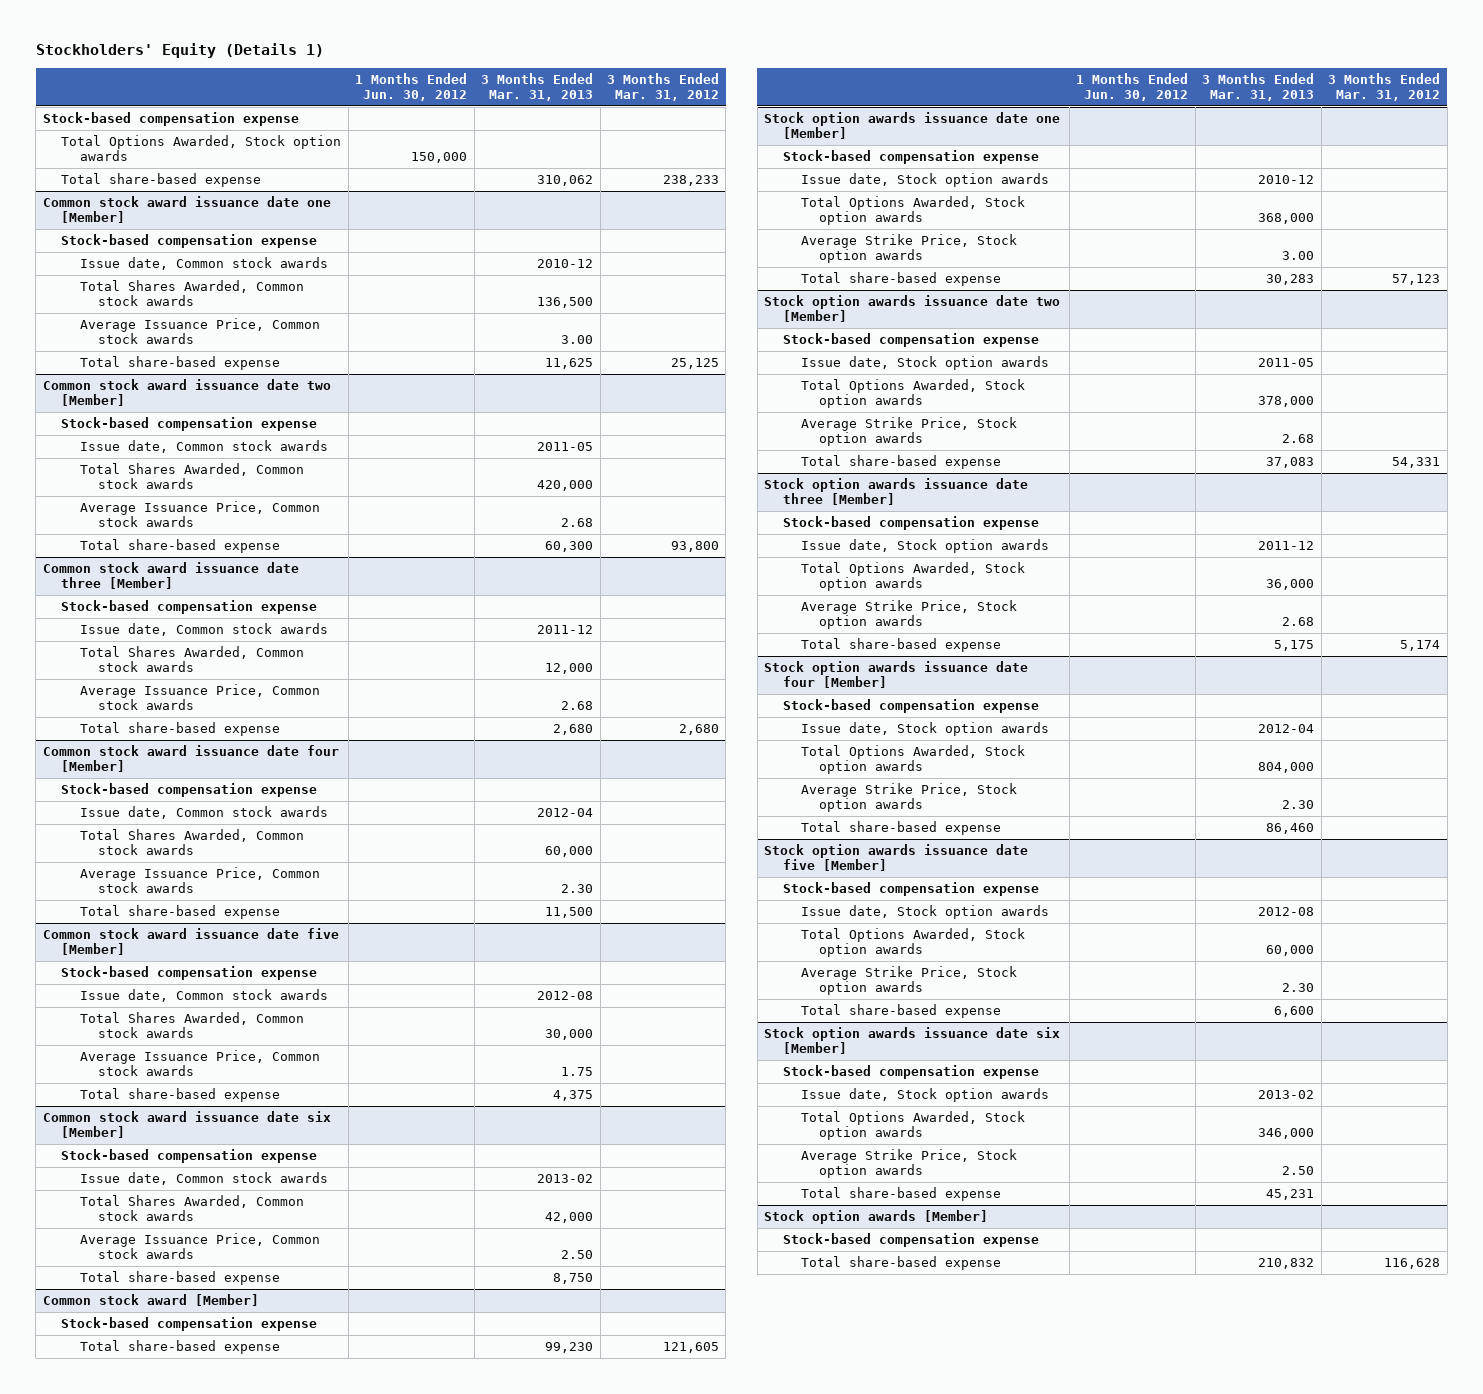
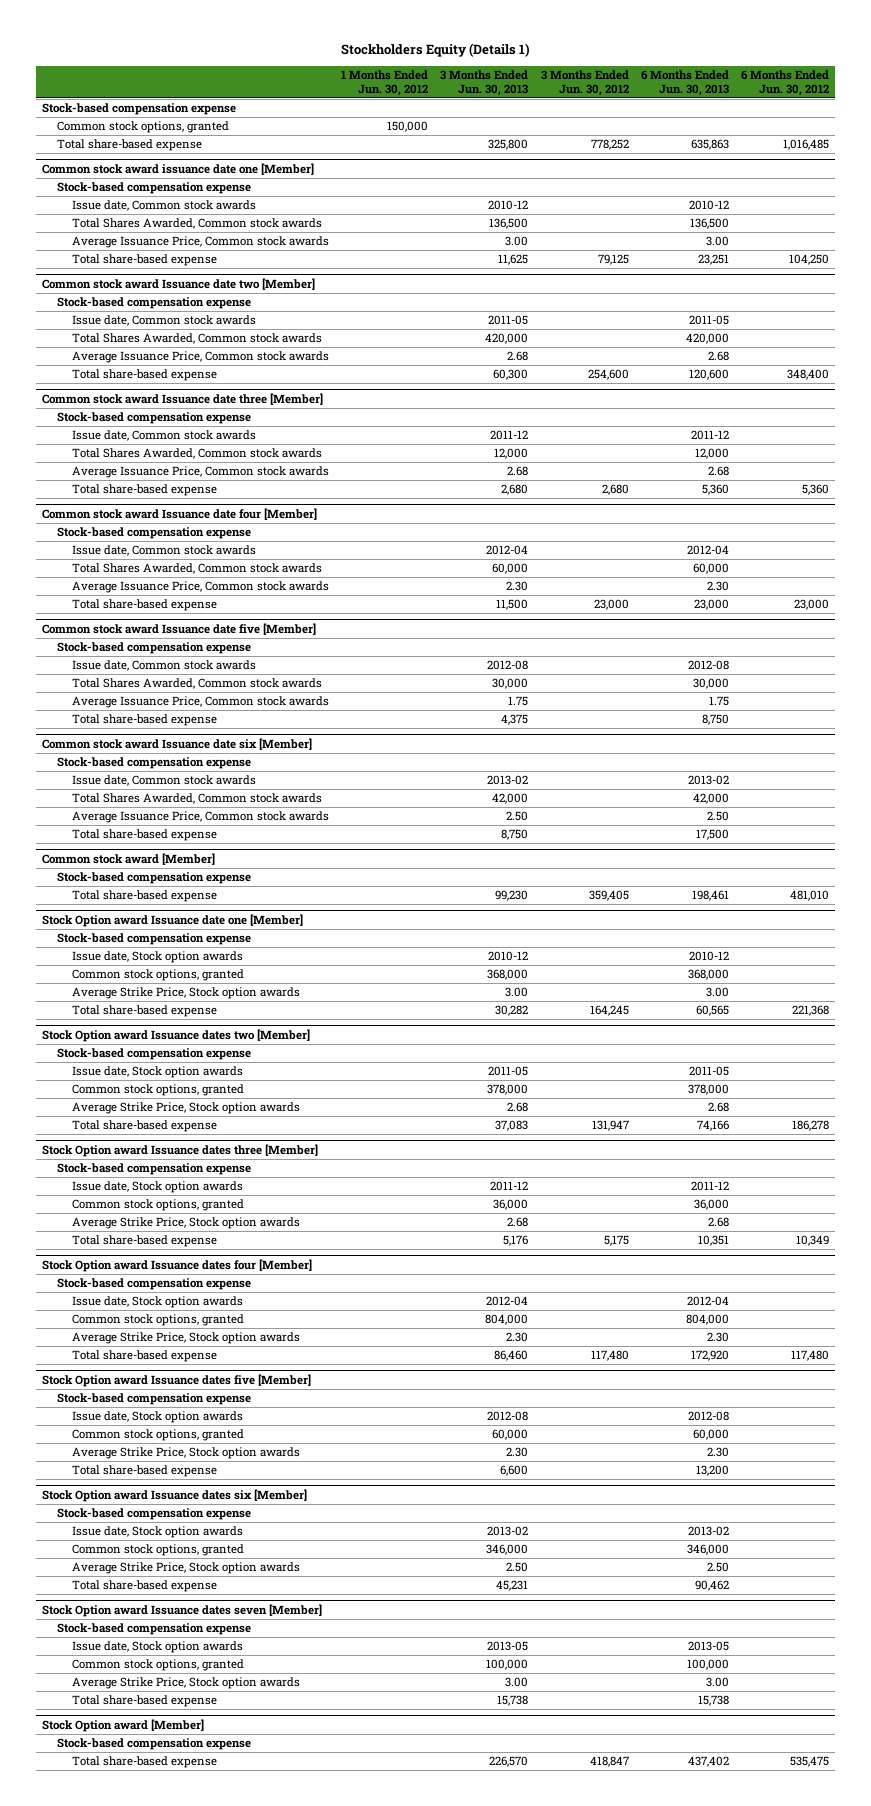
[35,43,324,59] Stockholders' Equity (Details 1) -> [340,43,530,58] Stockholders Equity (Details 1)
[481,72,594,101] 3 Months Ended Mar. 31, 2013 -> none
[607,72,720,101] 3 Months Ended Mar. 31, 2012 -> none
none -> [440,69,529,96] 3 Months Ended Jun. 30, 2013
none -> [540,69,629,96] 3 Months Ended Jun. 30, 2012
none -> [640,69,729,96] 6 Months Ended Jun. 30, 2013
none -> [740,69,829,96] 6 Months Ended Jun. 30, 2012
[61,135,342,162] Total Options Awarded, Stock option awards -> [57,121,230,134] Common stock options, granted
[42,379,331,407] Common stock award issuance date two [Member] -> [42,278,316,291] Common stock award Issuance date two [Member]
[42,562,299,590] Common stock award issuance date three [Member] -> [42,393,324,406] Common stock award Issuance date three [Member]
[42,745,339,773] Common stock award issuance date four [Member] -> [42,508,318,521] Common stock award Issuance date four [Member]
[42,928,339,956] Common stock award issuance date five [Member] -> [42,623,317,636] Common stock award Issuance date five [Member]
[42,1111,331,1139] Common stock award issuance date six [Member] -> [42,738,313,751] Common stock award Issuance date six [Member]
[764,112,1061,140] Stock option awards issuance date one [Member] -> [42,914,304,928] Stock Option award Issuance date one [Member]
[800,196,1025,226] Total Options Awarded, Stock option awards -> [72,969,245,982] Common stock options, granted
[764,295,1061,323] Stock option awards issuance date two [Member] -> [42,1029,311,1043] Stock Option award Issuance dates two [Member]
[800,379,1025,409] Total Options Awarded, Stock option awards -> [72,1084,245,1097] Common stock options, granted
[764,478,1029,506] Stock option awards issuance date three [Member] -> [42,1144,319,1158] Stock Option award Issuance dates three [Member]
[800,562,1025,592] Total Options Awarded, Stock option awards -> [72,1199,245,1212] Common stock options, granted
[764,661,1029,689] Stock option awards issuance date four [Member] -> [42,1259,313,1273] Stock Option award Issuance dates four [Member]
[800,745,1025,775] Total Options Awarded, Stock option awards -> [72,1314,245,1327] Common stock options, granted
[764,844,1029,872] Stock option awards issuance date five [Member] -> [42,1374,312,1388] Stock Option award Issuance dates five [Member]
[800,928,1025,958] Total Options Awarded, Stock option awards -> [72,1429,245,1442] Common stock options, granted
[764,1027,1061,1055] Stock option awards issuance date six [Member] -> [42,1489,308,1503] Stock Option award Issuance dates six [Member]
[800,1111,1025,1141] Total Options Awarded, Stock option awards -> [72,1544,245,1557] Common stock options, granted
none -> [42,1604,323,1618] Stock Option award Issuance dates seven [Member]
none -> [57,1623,252,1636] Stock-based compensation expense
none -> [72,1641,244,1654] Issue date, Stock option awards
none -> [72,1659,245,1672] Common stock options, granted
none -> [72,1677,301,1690] Average Strike Price, Stock option awards
none -> [72,1695,218,1708] Total share-based expense
[764,1210,989,1225] Stock option awards [Member] -> [42,1719,205,1733] Stock Option award [Member]

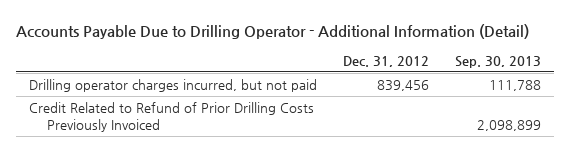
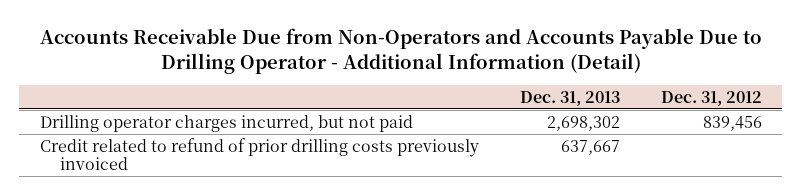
[15,23,529,39] Accounts Payable Due to Drilling Operator - Additional Information (Detail) -> [39,28,762,75] Accounts Receivable Due from Non-Operators and Accounts Payable Due to Drilling Operator - Additional Information (Detail)
[454,56,541,69] Sep. 30, 2013 -> none
none -> [519,90,620,106] Dec. 31, 2013
[28,102,314,133] Credit Related to Refund of Prior Drilling Costs Previously Invoiced -> [39,137,479,170] Credit related to refund of prior drilling costs previously invoiced

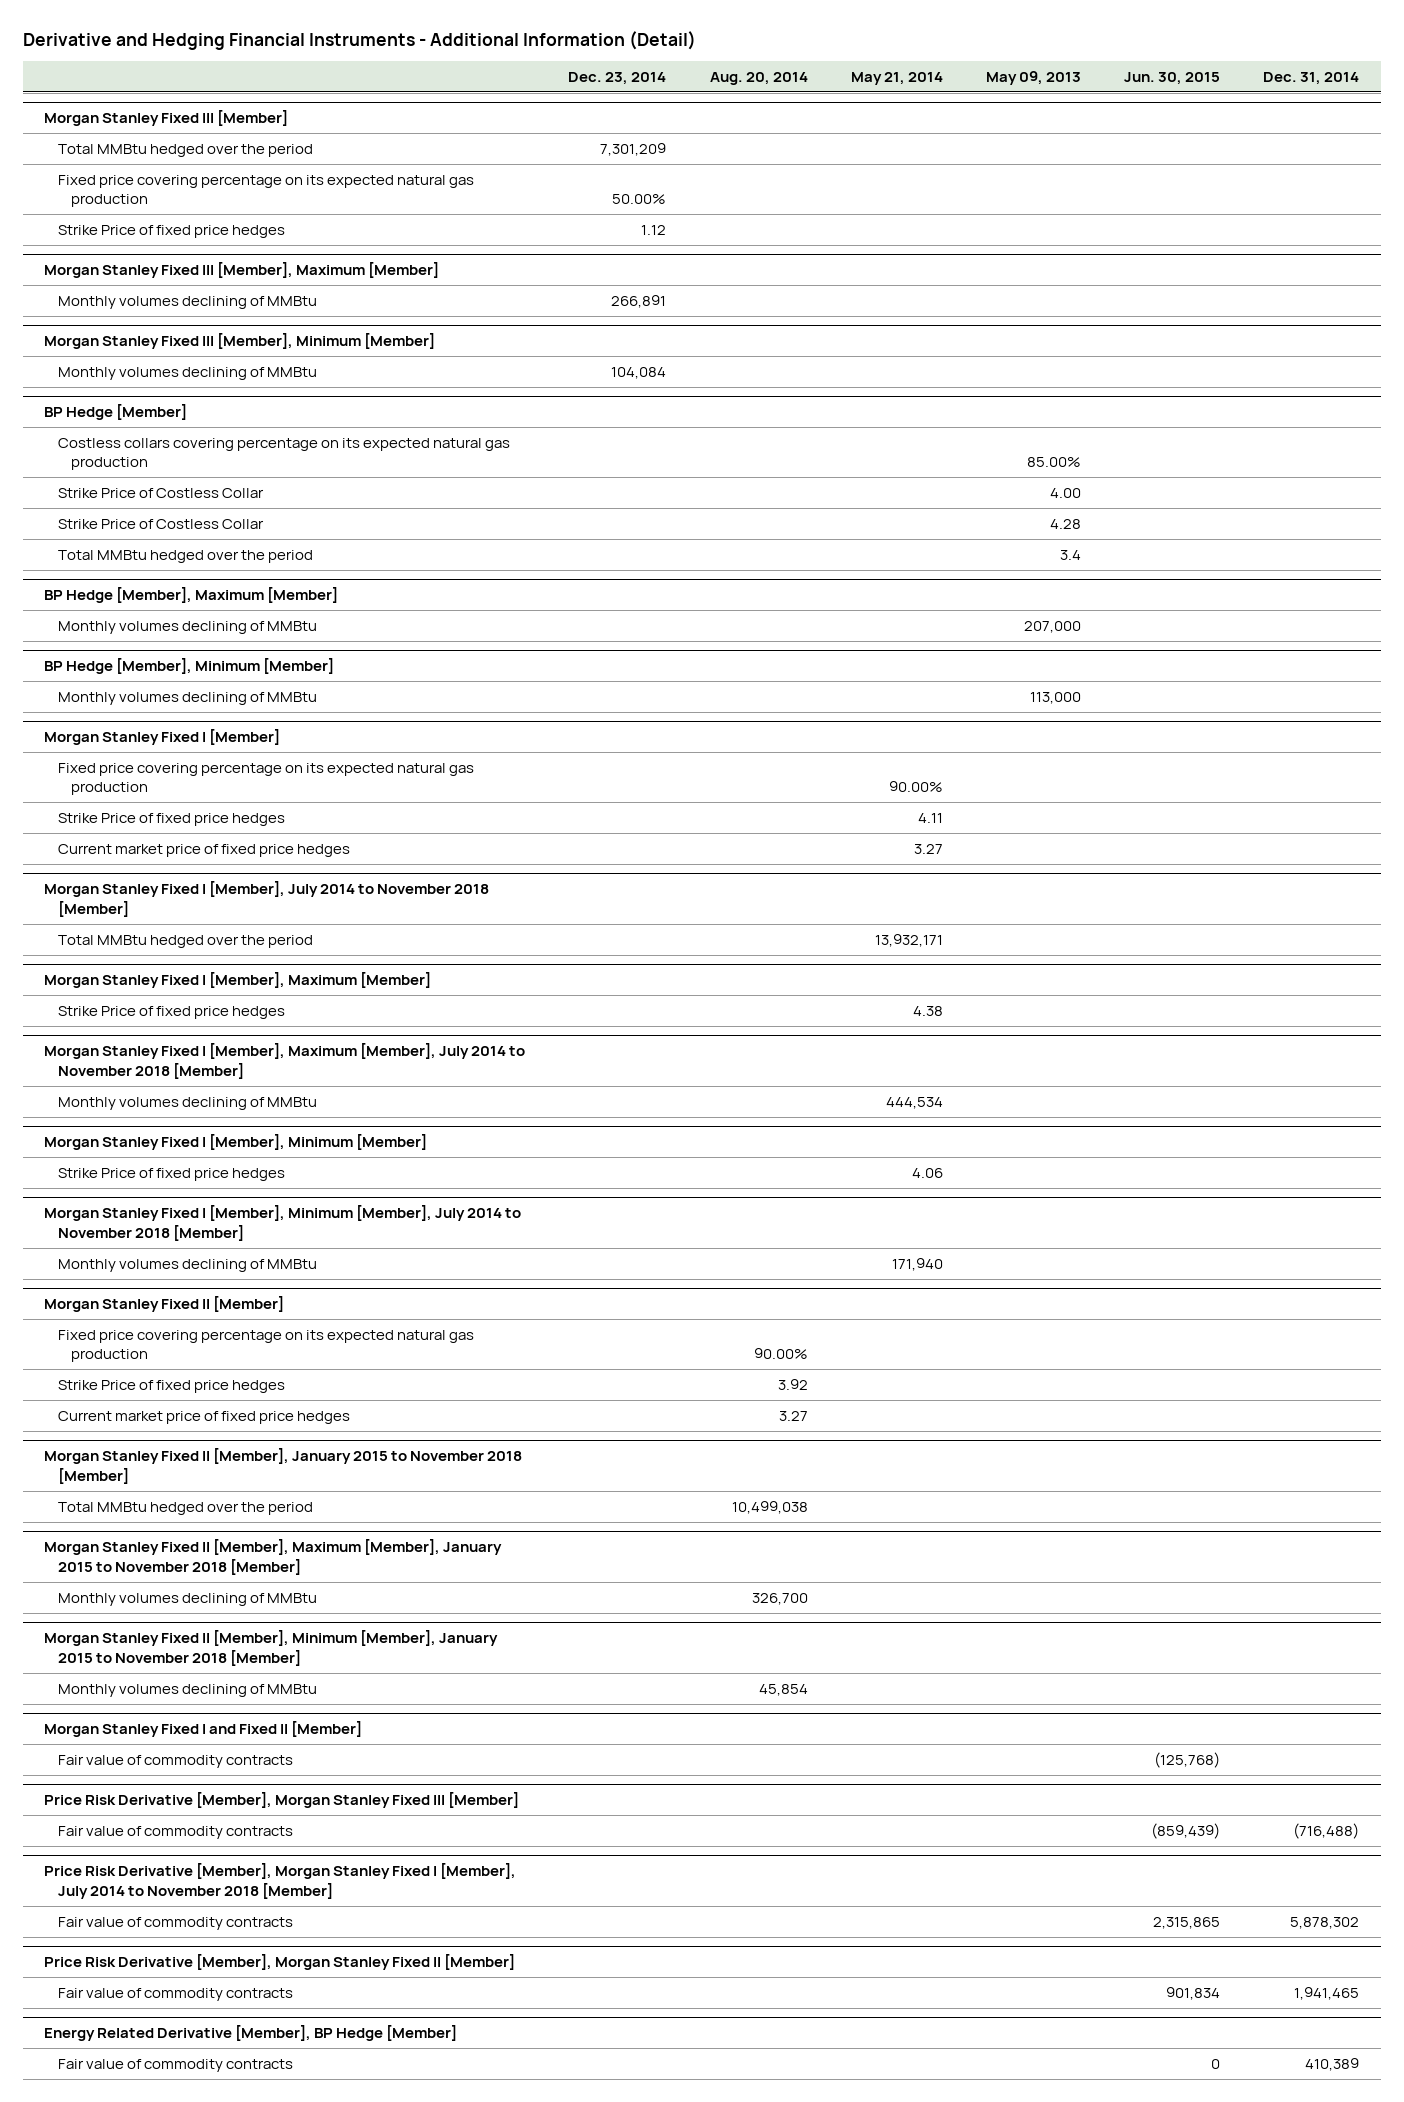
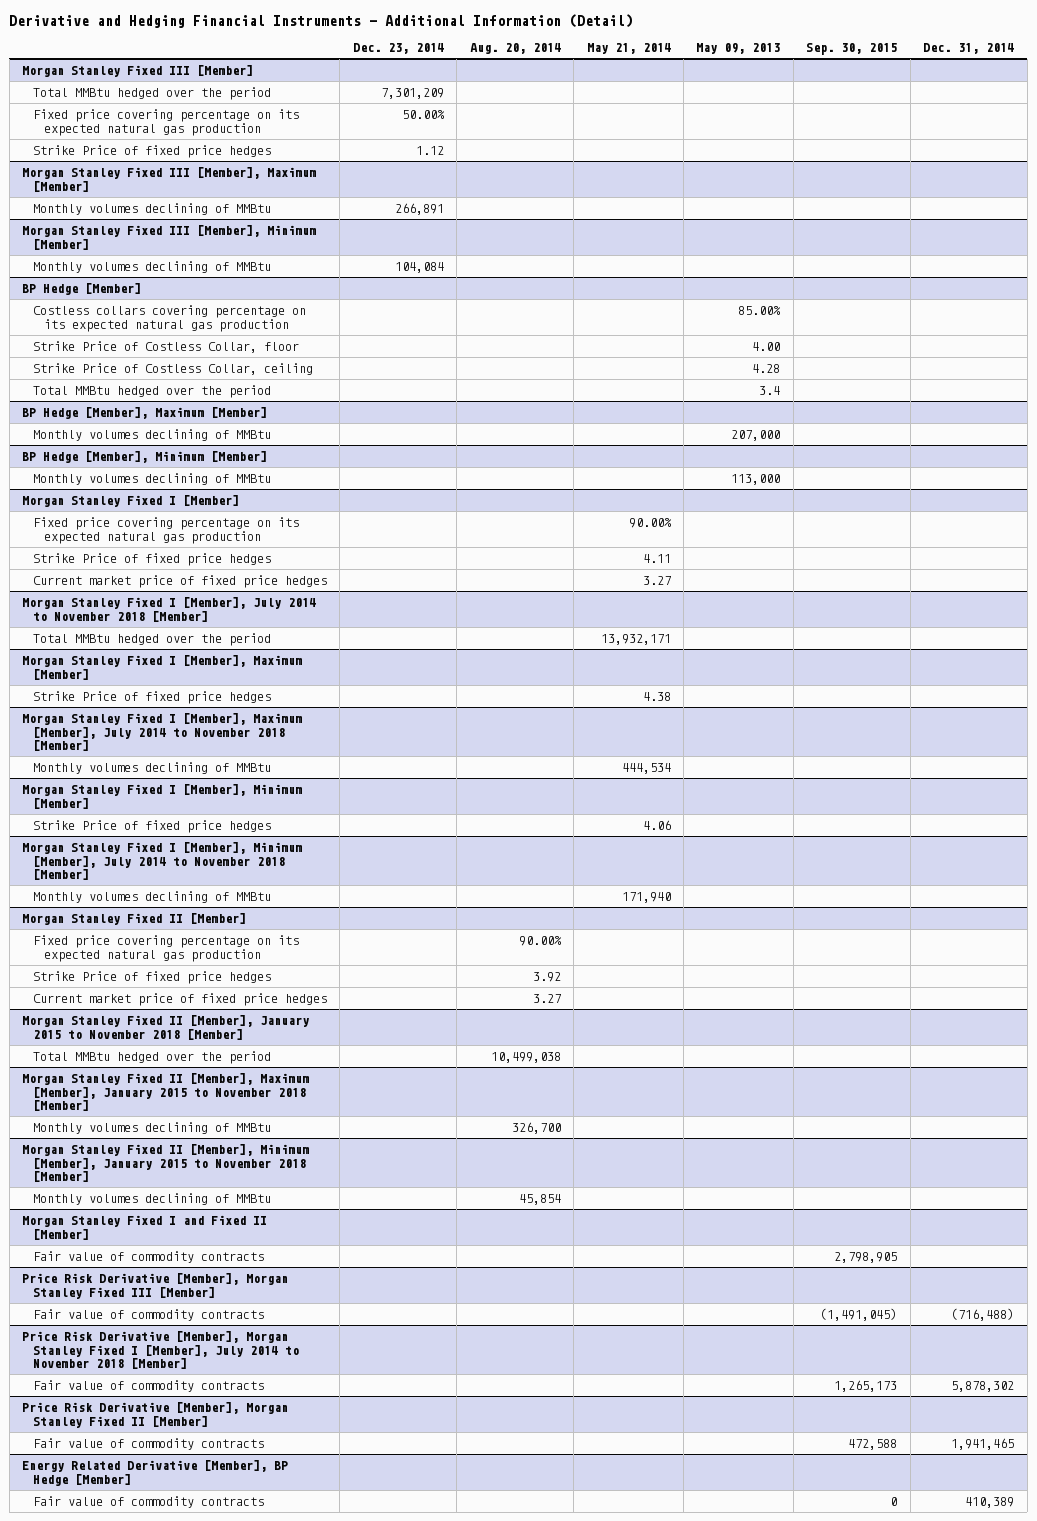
[1124,71,1221,85] Jun. 30, 2015 -> none
none -> [806,43,898,56] Sep. 30, 2015
[57,487,264,498] Strike Price of Costless Collar -> [33,340,300,353] Strike Price of Costless Collar, floor
[57,518,264,529] Strike Price of Costless Collar -> [33,362,314,375] Strike Price of Costless Collar, ceiling

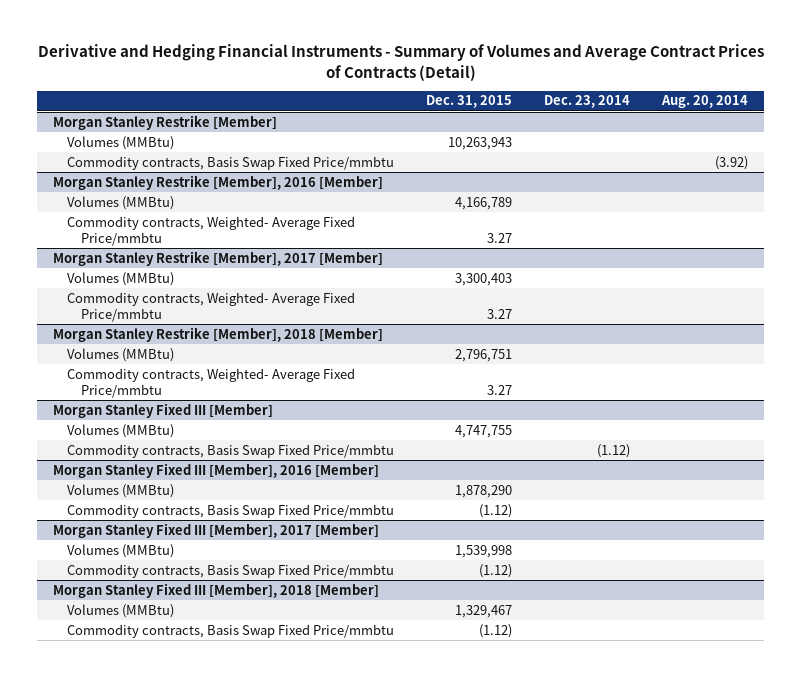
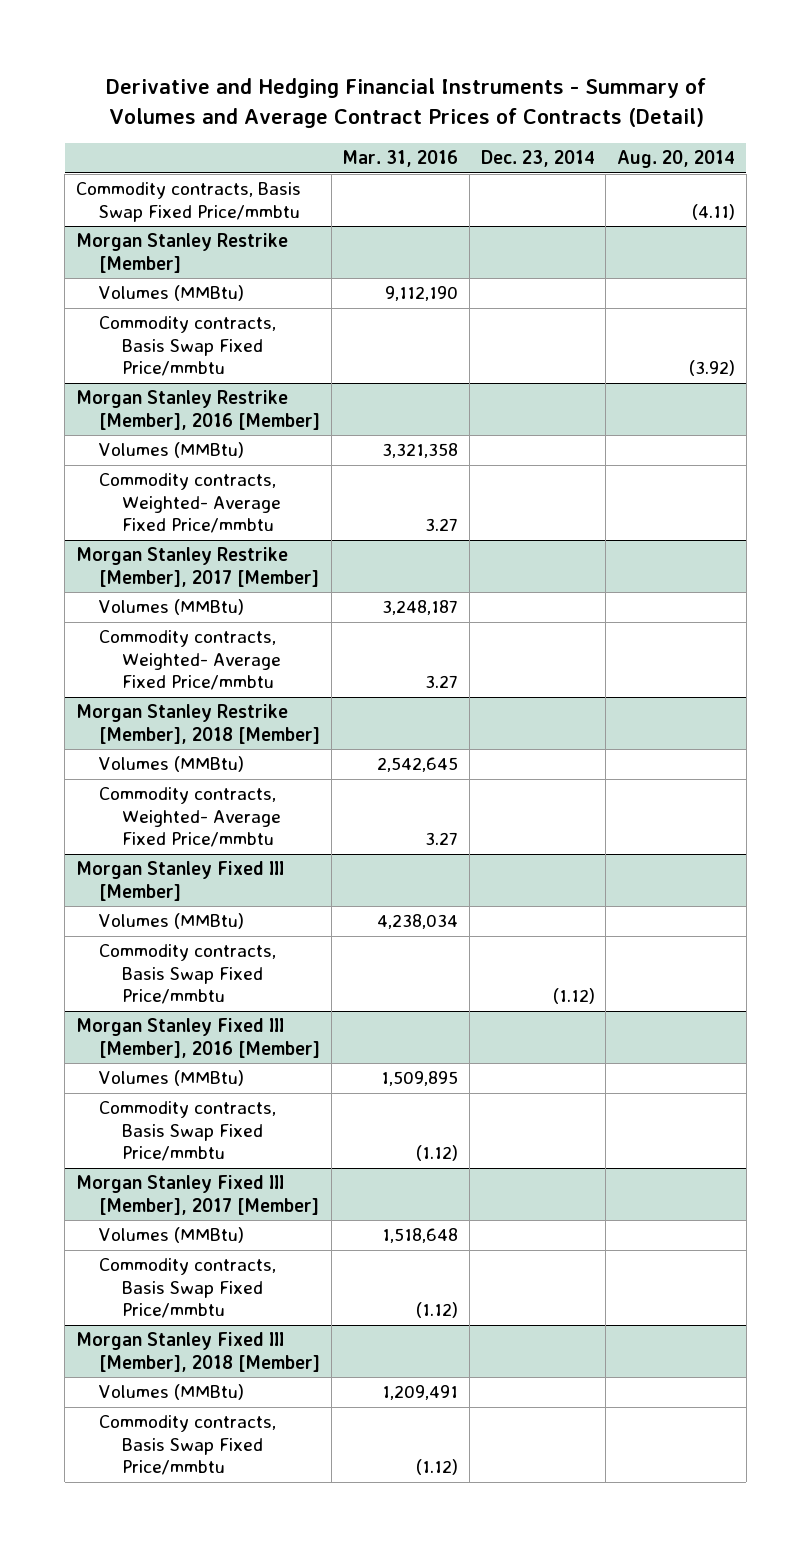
[426,95,513,109] Dec. 31, 2015 -> none
none -> [342,150,459,168] Mar. 31, 2016
none -> [76,182,302,222] Commodity contracts, Basis Swap Fixed Price/mmbtu

